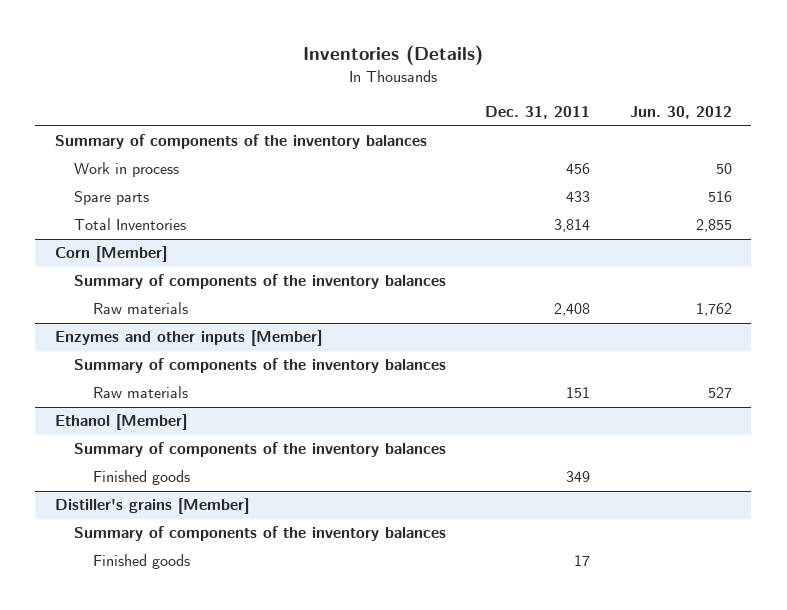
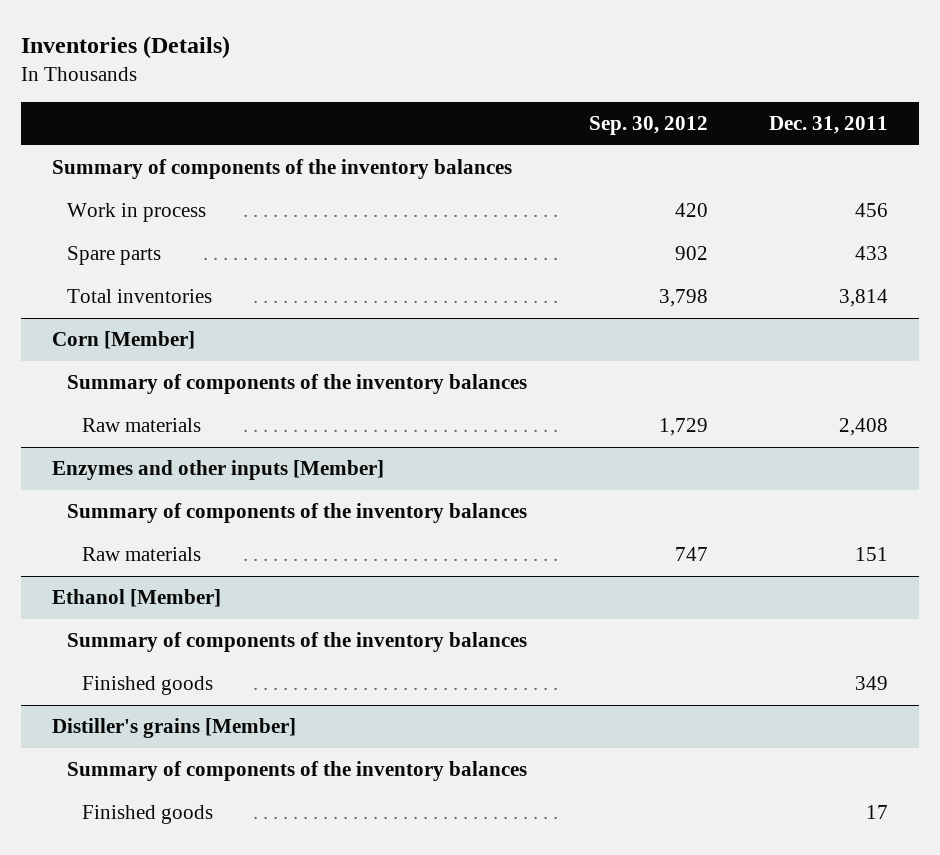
[629,106,732,120] Jun. 30, 2012 -> none
none -> [588,116,708,136] Sep. 30, 2012
[74,218,187,231] Total Inventories -> [66,289,212,304] Total inventories

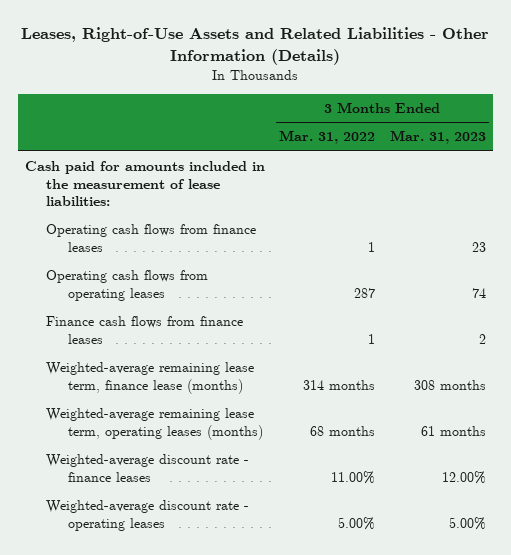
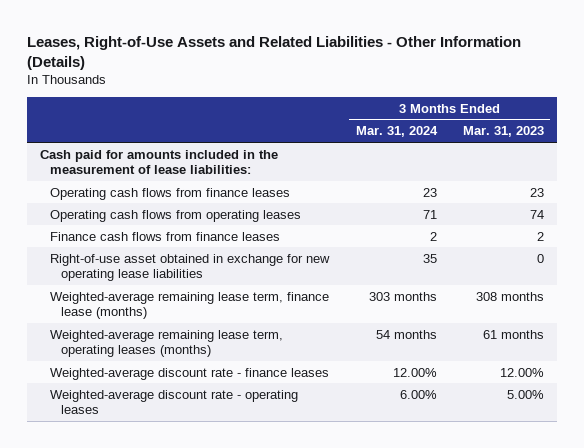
[279,130,376,145] Mar. 31, 2022 -> none
none -> [355,126,438,138] Mar. 31, 2024
none -> [50,253,331,282] Right-of-use asset obtained in exchange for new operating lease liabilities

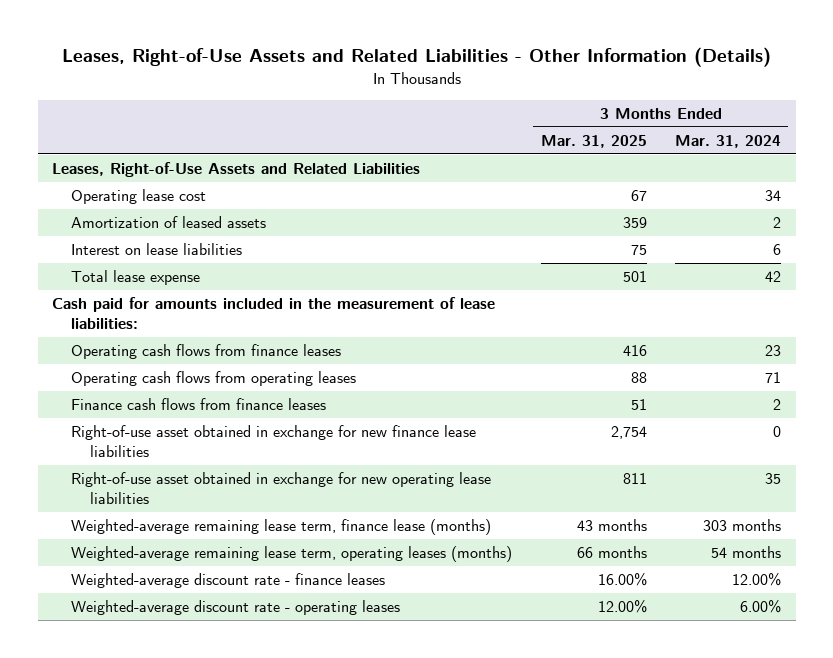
[462,126,544,138] Mar. 31, 2023 -> none
none -> [540,134,647,148] Mar. 31, 2025
none -> [51,162,420,178] Leases, Right-of-Use Assets and Related Liabilities
none -> [71,189,207,205] Operating lease cost
none -> [71,216,267,229] Amortization of leased assets
none -> [71,243,243,256] Interest on lease liabilities
none -> [71,270,201,286] Total lease expense
none -> [71,425,477,457] Right-of-use asset obtained in exchange for new finance lease liabilities

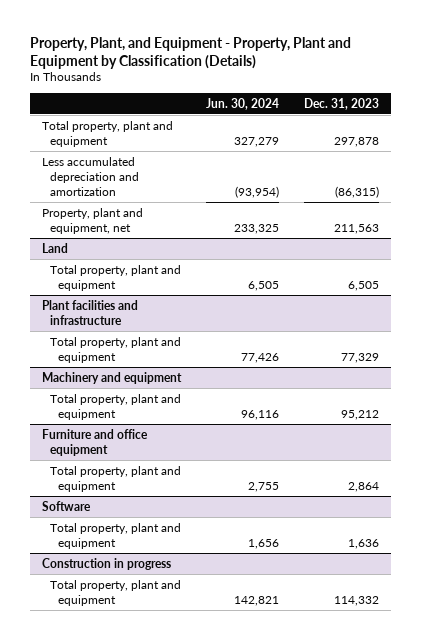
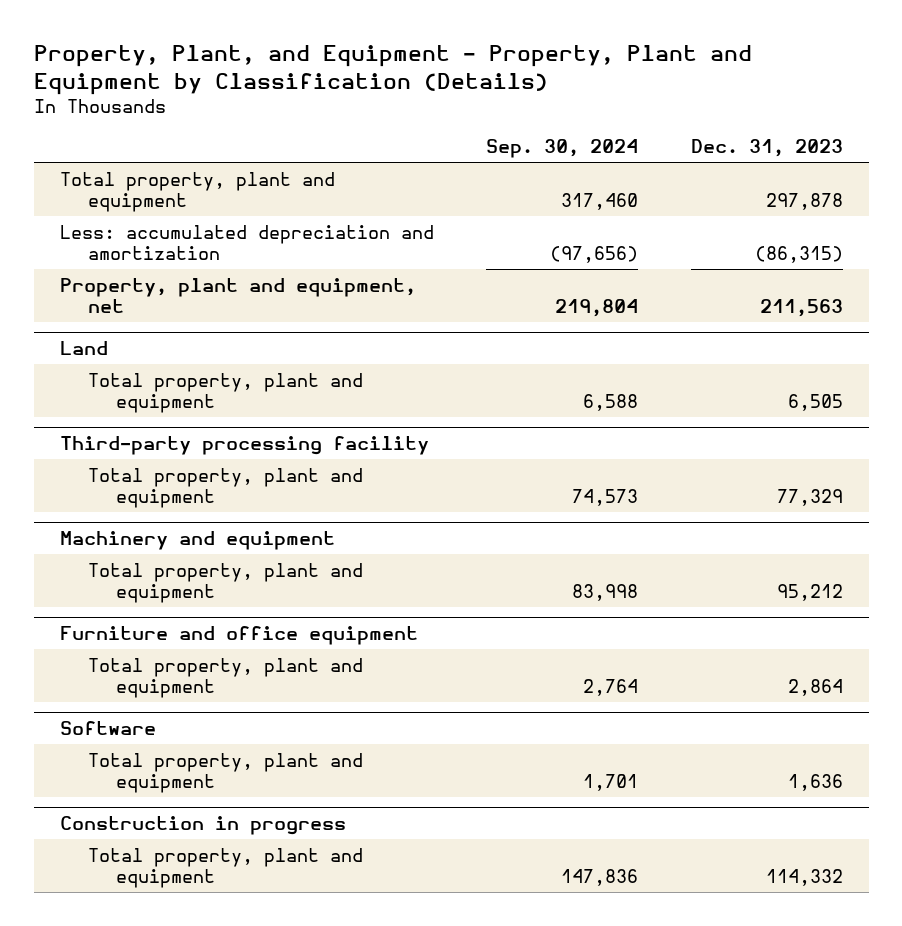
[205,97,279,110] Jun. 30, 2024 -> none
none -> [486,139,639,159] Sep. 30, 2024
[42,156,140,196] Less accumulated depreciation and amortization -> [59,224,434,260] Less: accumulated depreciation and amortization
[42,299,139,325] Plant facilities and infrastructure -> [59,436,429,456] Third-party processing facility

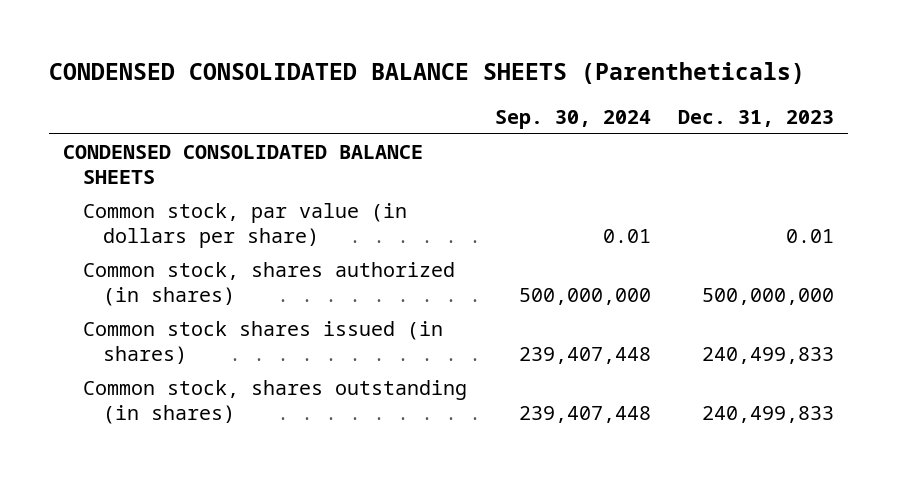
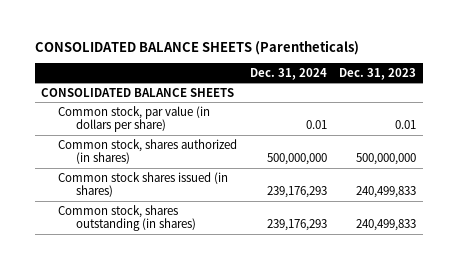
[49,62,806,85] CONDENSED CONSOLIDATED BALANCE SHEETS (Parentheticals) -> [34,40,359,56] CONSOLIDATED BALANCE SHEETS (Parentheticals)
[494,109,651,129] Sep. 30, 2024 -> none
none -> [249,67,327,80] Dec. 31, 2024
[63,144,424,185] CONDENSED CONSOLIDATED BALANCE SHEETS -> [40,87,234,97] CONSOLIDATED BALANCE SHEETS

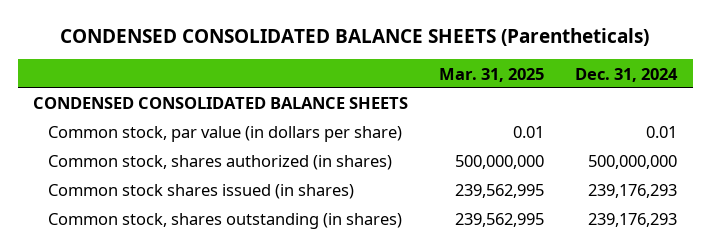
[34,40,359,56] CONSOLIDATED BALANCE SHEETS (Parentheticals) -> [60,28,650,47] CONDENSED CONSOLIDATED BALANCE SHEETS (Parentheticals)
[339,67,417,80] Dec. 31, 2023 -> none
none -> [439,67,545,82] Mar. 31, 2025
[40,87,234,97] CONSOLIDATED BALANCE SHEETS -> [33,97,409,110] CONDENSED CONSOLIDATED BALANCE SHEETS

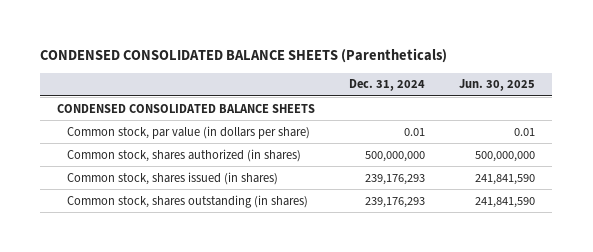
[439,67,545,82] Mar. 31, 2025 -> none
none -> [459,79,536,92] Jun. 30, 2025
[47,184,354,200] Common stock shares issued (in shares) -> [66,171,278,185] Common stock, shares issued (in shares)

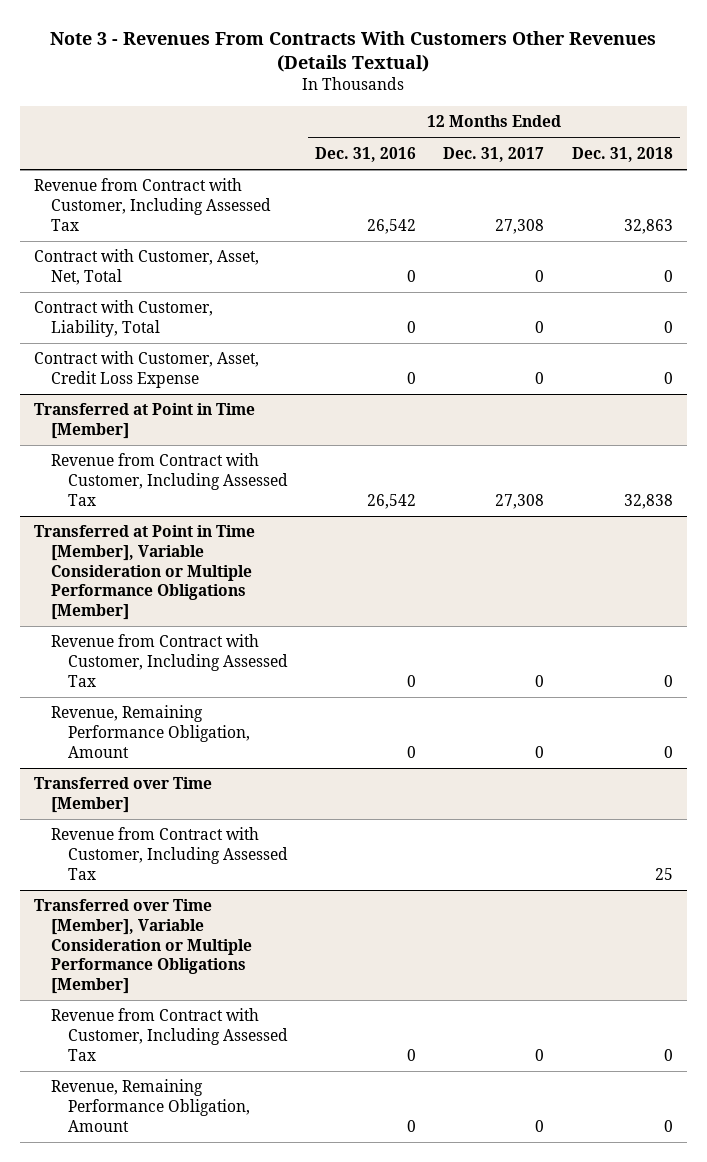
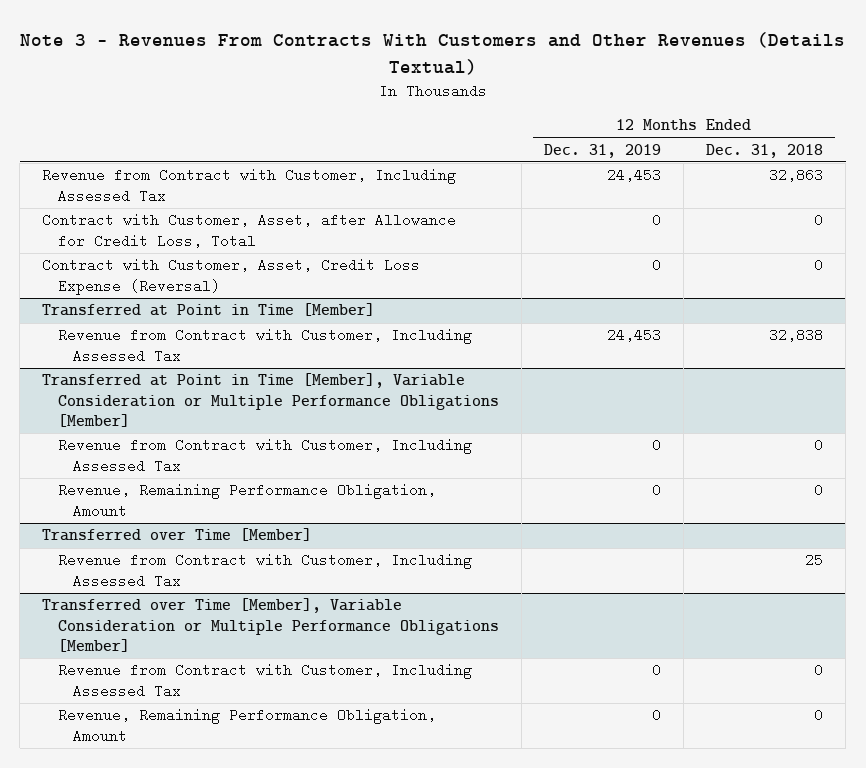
[50,30,657,73] Note 3 - Revenues From Contracts With Customers Other Revenues (Details Textual) -> [19,32,845,75] Note 3 - Revenues From Contracts With Customers and Other Revenues (Details Textual)
[315,146,417,162] Dec. 31, 2016 -> none
[443,146,545,162] Dec. 31, 2017 -> none
none -> [543,143,661,158] Dec. 31, 2019
[34,300,214,338] Contract with Customer, Liability, Total -> none
[34,249,260,286] Contract with Customer, Asset, Net, Total -> [42,213,457,248] Contract with Customer, Asset, after Allowance for Credit Loss, Total
[34,351,260,389] Contract with Customer, Asset, Credit Loss Expense -> [42,258,421,295] Contract with Customer, Asset, Credit Loss Expense (Reversal)

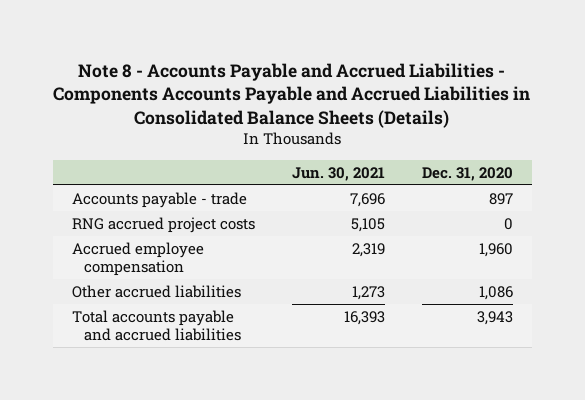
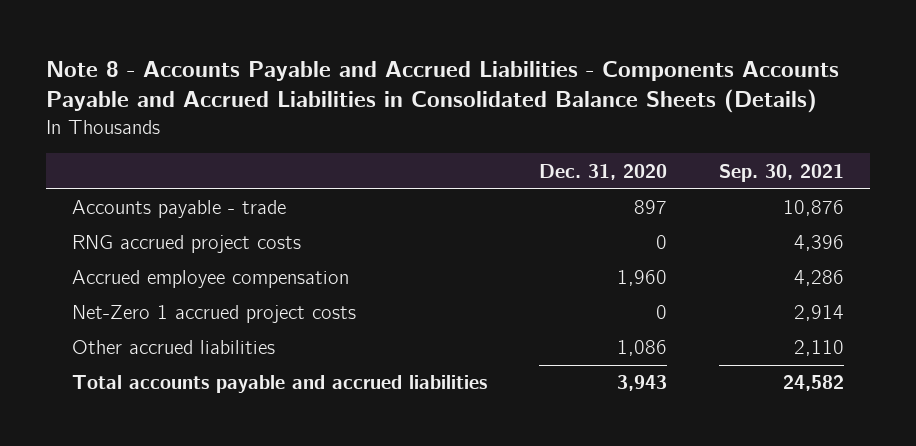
[291,166,385,181] Jun. 30, 2021 -> none
none -> [718,163,844,182] Sep. 30, 2021
none -> [72,305,357,324] Net-Zero 1 accrued project costs

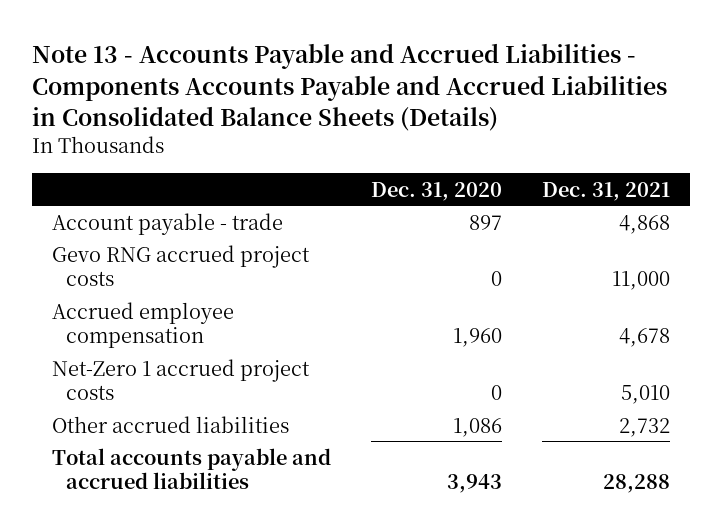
[46,60,840,114] Note 8 - Accounts Payable and Accrued Liabilities - Components Accounts Payable and Accrued Liabilities in Consolidated Balance Sheets (Details) -> [32,43,668,131] Note 13 - Accounts Payable and Accrued Liabilities - Components Accounts Payable and Accrued Liabilities in Consolidated Balance Sheets (Details)
[718,163,844,182] Sep. 30, 2021 -> none
none -> [542,181,671,201] Dec. 31, 2021
[72,200,287,219] Accounts payable - trade -> [52,212,284,235] Account payable - trade
[72,235,302,254] RNG accrued project costs -> [52,244,311,286] Gevo RNG accrued project costs

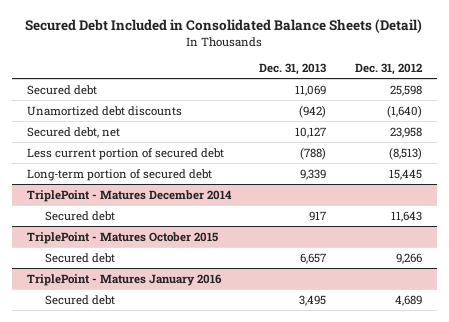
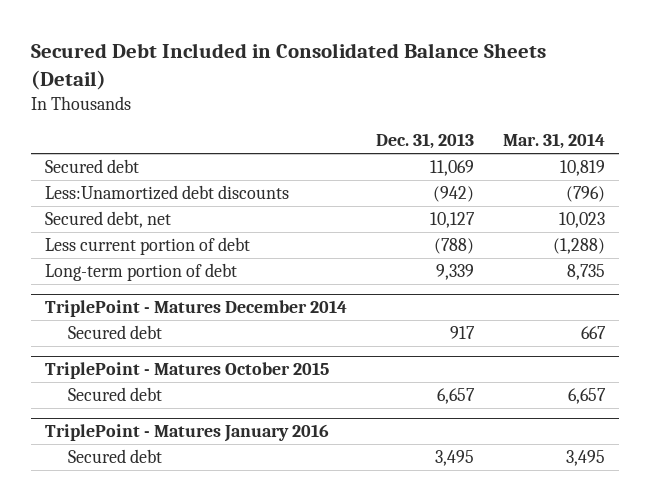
[355,63,423,76] Dec. 31, 2012 -> none
none -> [502,133,605,150] Mar. 31, 2014
[26,105,182,116] Unamortized debt discounts -> [45,185,290,201] Less:Unamortized debt discounts
[26,147,224,160] Less current portion of secured debt -> [45,237,251,256] Less current portion of debt
[26,168,212,181] Long-term portion of secured debt -> [45,263,238,282] Long-term portion of debt

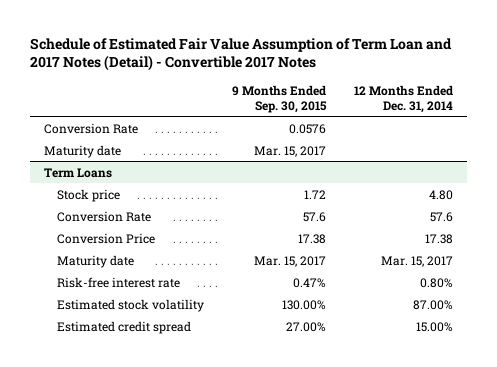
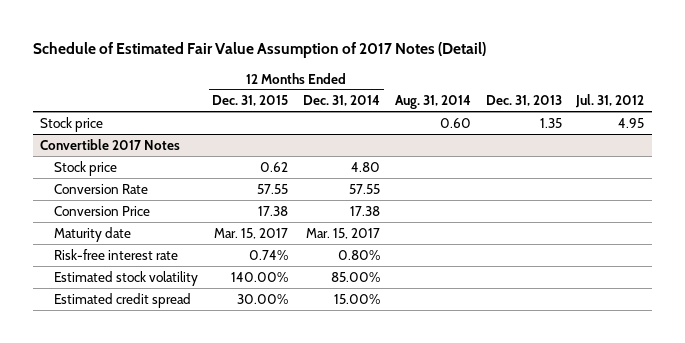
[29,37,452,72] Schedule of Estimated Fair Value Assumption of Term Loan and 2017 Notes (Detail) - Convertible 2017 Notes -> [33,42,487,59] Schedule of Estimated Fair Value Assumption of 2017 Notes (Detail)
[231,85,327,113] 9 Months Ended Sep. 30, 2015 -> none
none -> [212,95,289,107] Dec. 31, 2015
none -> [394,95,471,110] Aug. 31, 2014
none -> [485,95,562,107] Dec. 31, 2013
none -> [575,94,645,109] Jul. 31, 2012
[43,122,138,134] Conversion Rate -> none
[43,144,121,158] Maturity date -> none
none -> [40,116,104,132] Stock price
[43,167,112,178] Term Loans -> [40,138,181,150] Convertible 2017 Notes
[429,211,453,222] 57.6 -> [349,183,381,194] 57.55
[412,299,453,310] 87.00% -> [331,271,381,282] 85.00%

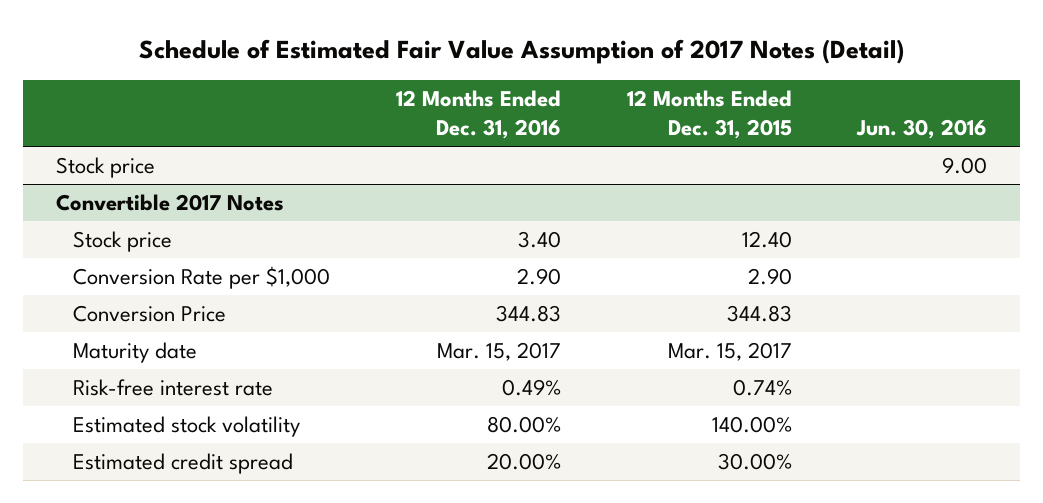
[303,95,381,107] Dec. 31, 2014 -> none
[394,95,471,110] Aug. 31, 2014 -> none
[485,95,562,107] Dec. 31, 2013 -> none
[575,94,645,109] Jul. 31, 2012 -> none
none -> [395,90,561,140] 12 Months Ended Dec. 31, 2016
none -> [856,119,988,140] Jun. 30, 2016
[260,161,289,172] 0.62 -> [741,230,792,248] 12.40
[53,183,148,194] Conversion Rate -> [73,265,331,289] Conversion Rate per $1,000
[257,183,289,194] 57.55 -> [747,267,792,285] 2.90
[258,205,289,216] 17.38 -> [726,304,792,322] 344.83

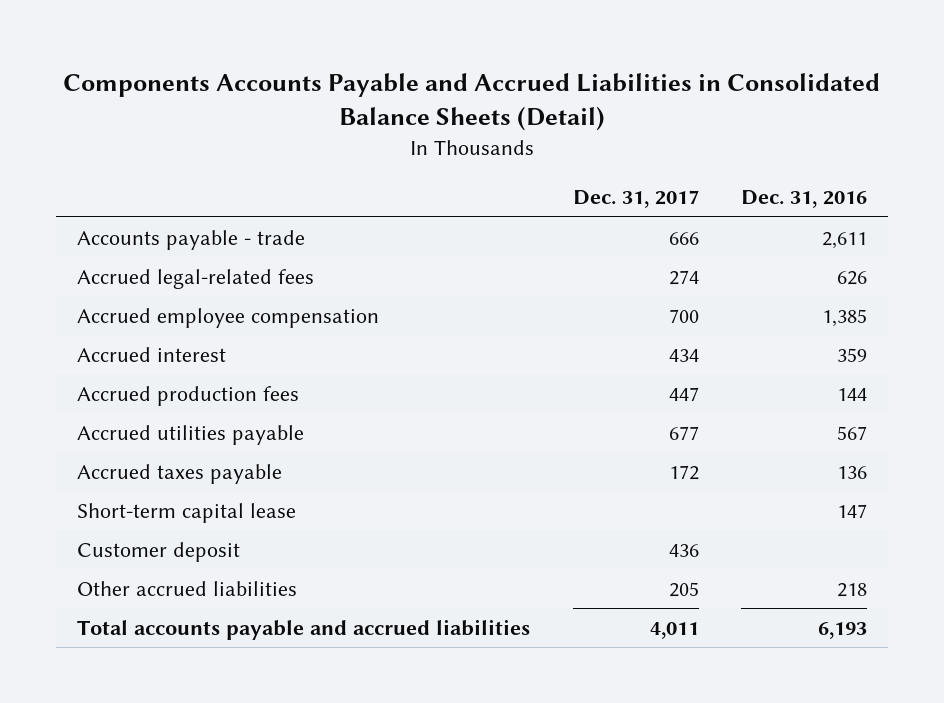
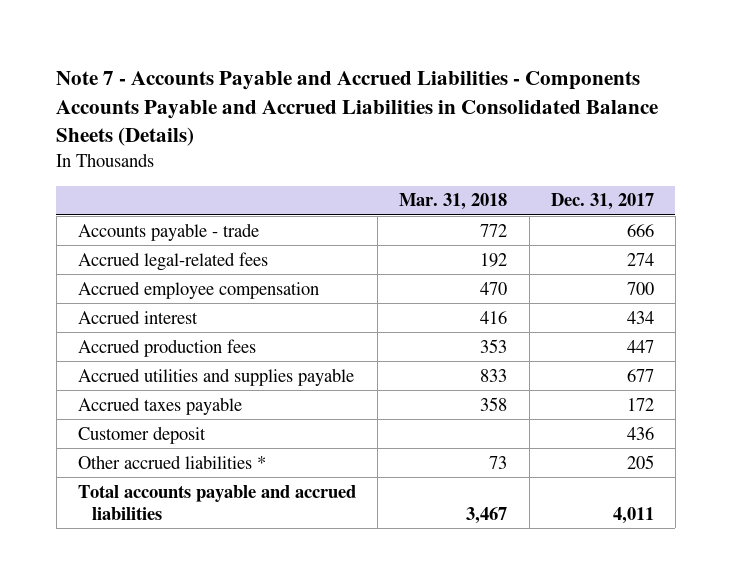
[63,72,881,132] Components Accounts Payable and Accrued Liabilities in Consolidated Balance Sheets (Detail) -> [56,71,659,147] Note 7 - Accounts Payable and Accrued Liabilities - Components Accounts Payable and Accrued Liabilities in Consolidated Balance Sheets (Details)
[740,190,867,209] Dec. 31, 2016 -> none
none -> [399,193,508,211] Mar. 31, 2018
[77,424,305,445] Accrued utilities payable -> [78,367,355,386] Accrued utilities and supplies payable
[77,502,297,523] Short-term capital lease -> none
[77,580,298,596] Other accrued liabilities -> [78,454,267,469] Other accrued liabilities *

